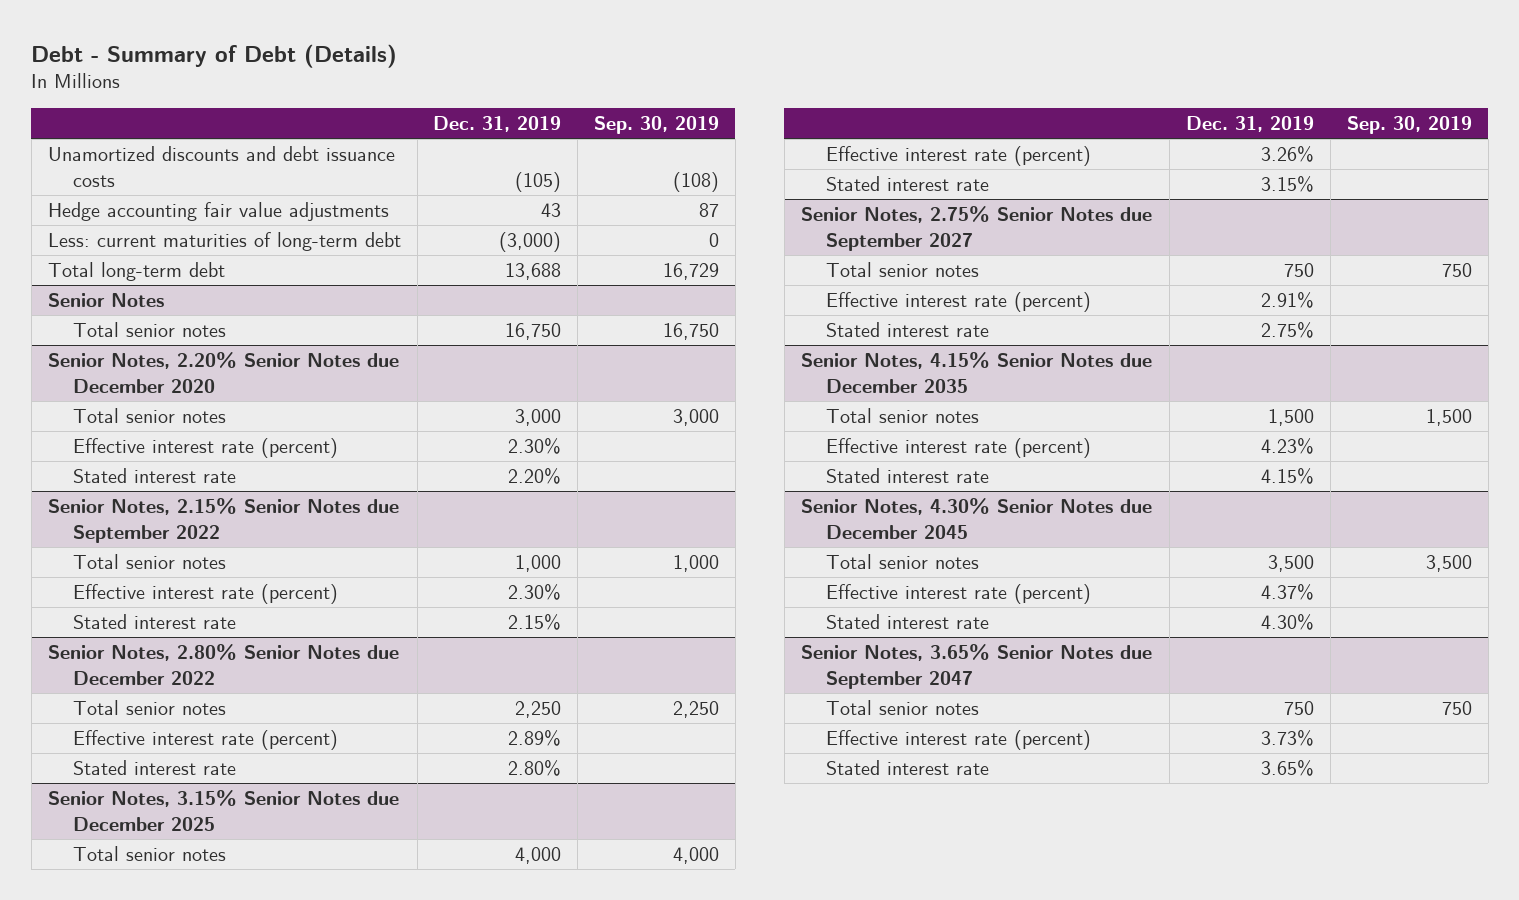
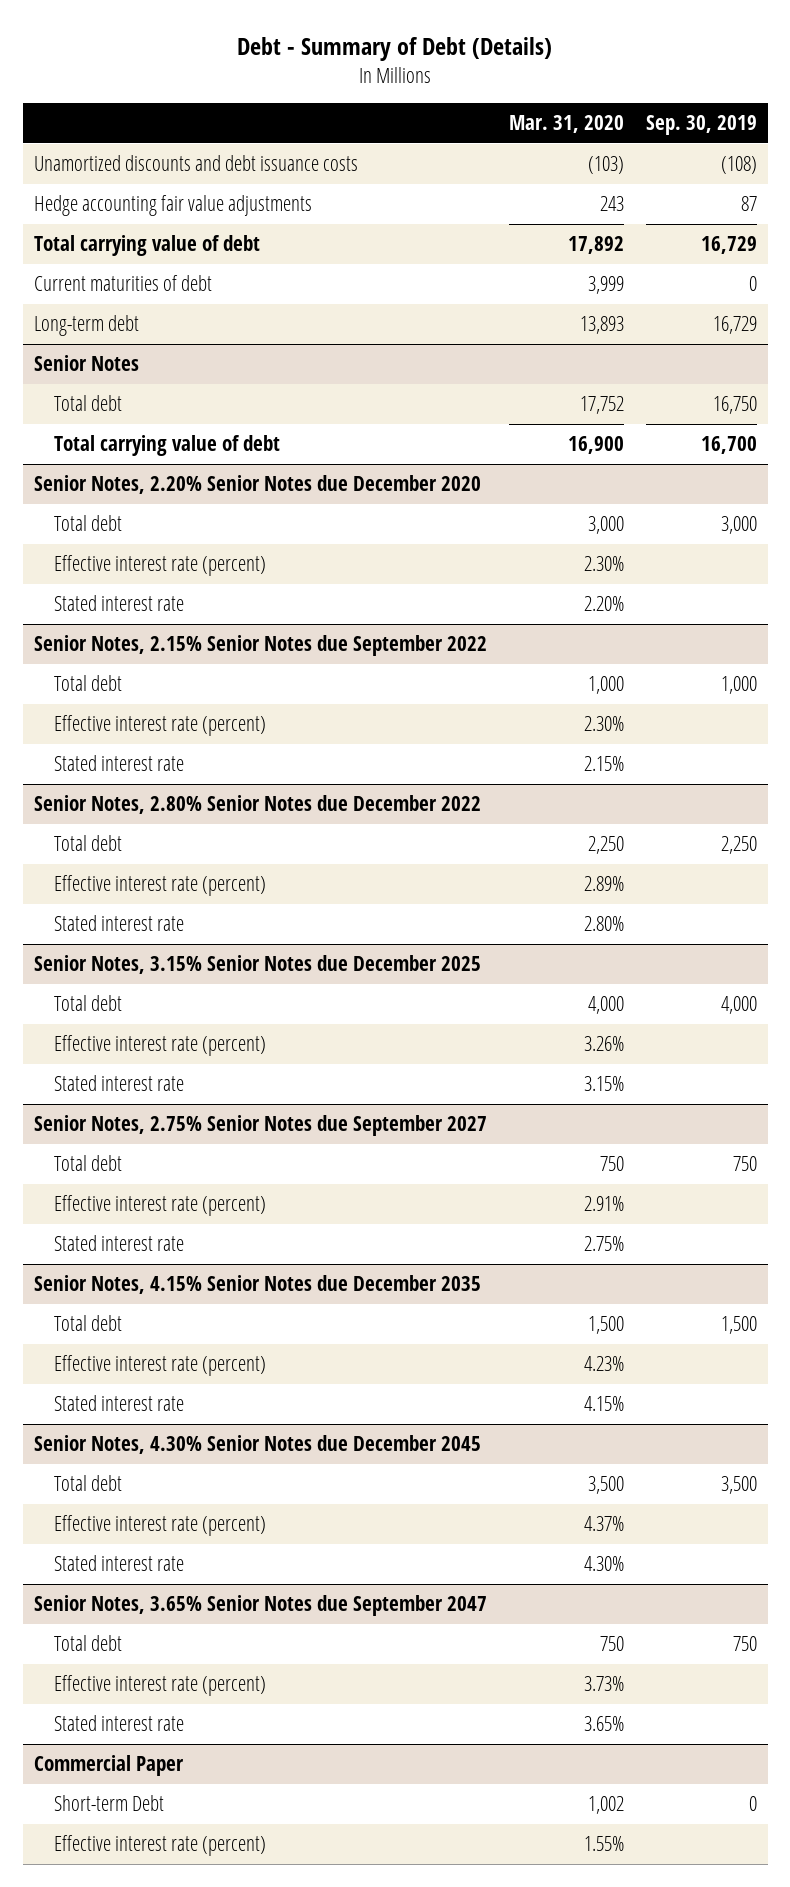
[433,116,562,133] Dec. 31, 2019 -> none
none -> [508,115,624,134] Mar. 31, 2020
none -> [33,235,260,257] Total carrying value of debt
[47,232,401,252] Less: current maturities of long-term debt -> [33,275,212,292] Current maturities of debt
[47,262,225,282] Total long-term debt -> [33,315,139,337] Long-term debt
[72,322,226,338] Total senior notes -> [54,395,123,412] Total debt
none -> [54,435,281,457] Total carrying value of debt
[72,408,226,424] Total senior notes -> [54,515,123,532] Total debt
[72,554,226,570] Total senior notes -> [54,675,123,692] Total debt
[72,700,226,716] Total senior notes -> [54,835,123,852] Total debt
[72,846,226,862] Total senior notes -> [54,995,123,1012] Total debt
[825,262,979,278] Total senior notes -> [54,1155,123,1172] Total debt
[825,408,979,424] Total senior notes -> [54,1315,123,1332] Total debt
[825,554,979,570] Total senior notes -> [54,1475,123,1492] Total debt
[825,700,979,716] Total senior notes -> [54,1635,123,1652] Total debt
none -> [33,1755,184,1777] Commercial Paper
none -> [54,1795,165,1812] Short-term Debt
none -> [54,1835,267,1857] Effective interest rate (percent)

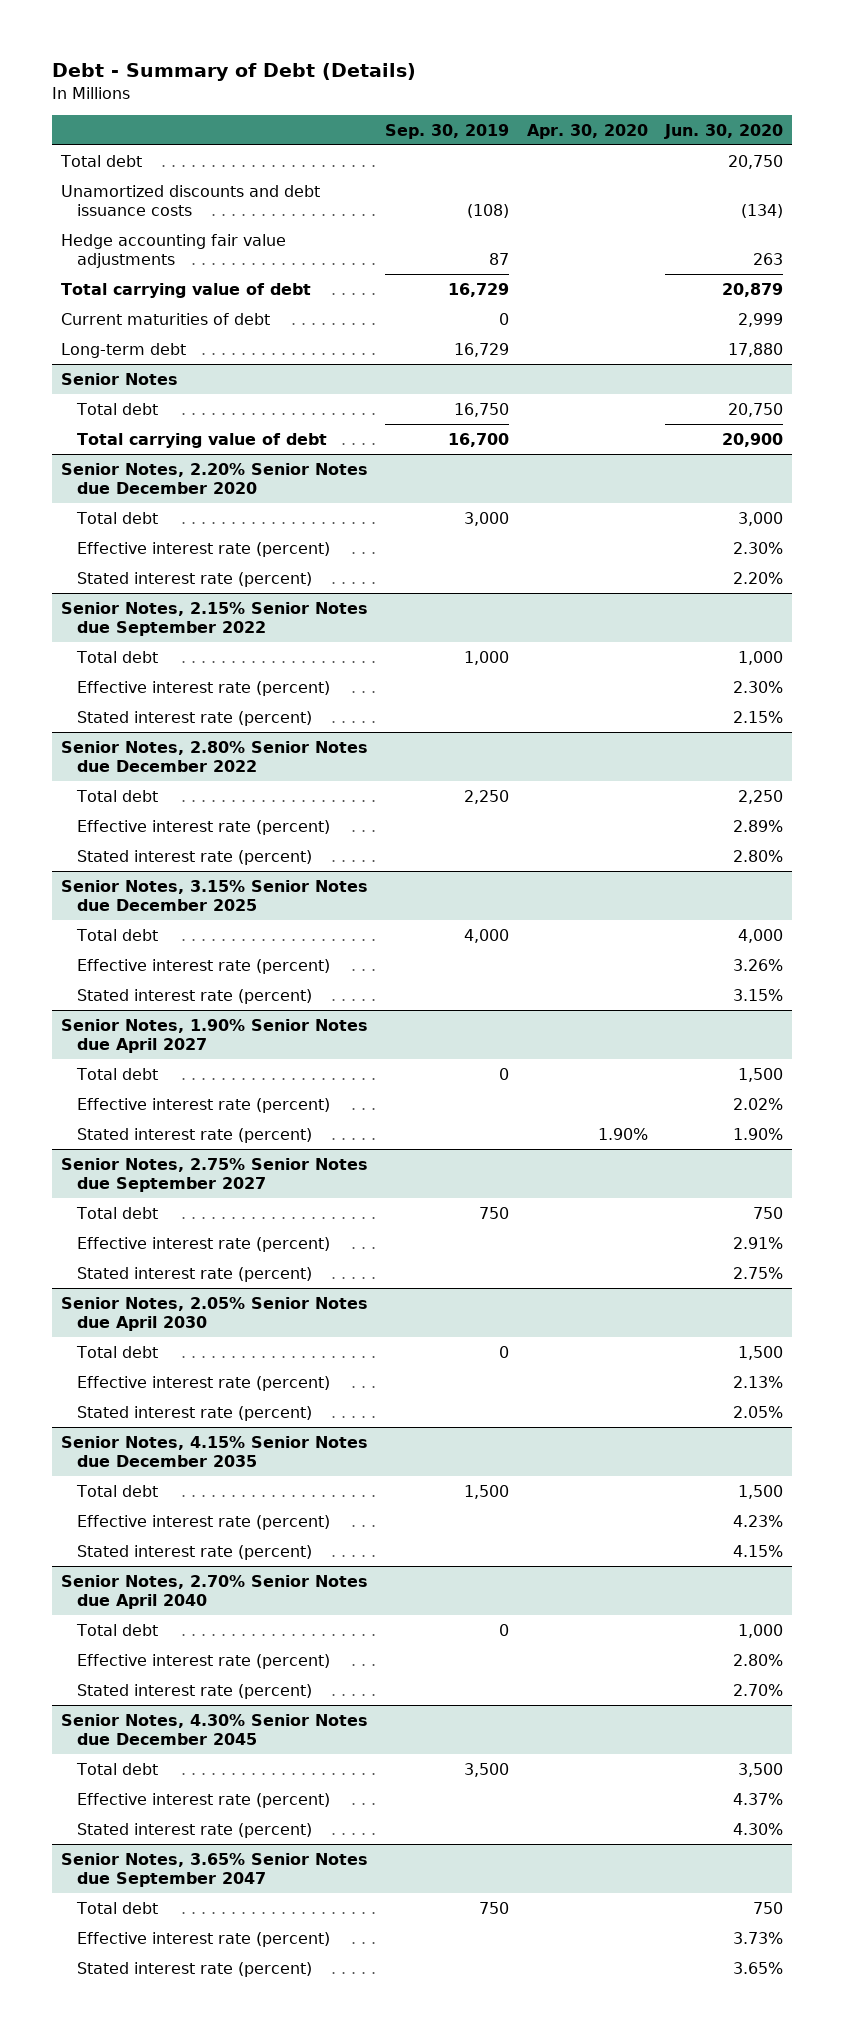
[508,115,624,134] Mar. 31, 2020 -> none
none -> [526,123,648,139] Apr. 30, 2020
none -> [664,123,784,139] Jun. 30, 2020
none -> [59,154,142,167] Total debt
[54,595,185,612] Stated interest rate -> [77,571,313,587] Stated interest rate (percent)
[54,755,185,772] Stated interest rate -> [77,710,313,726] Stated interest rate (percent)
[54,915,185,932] Stated interest rate -> [77,849,313,865] Stated interest rate (percent)
[54,1075,185,1092] Stated interest rate -> [77,988,313,1004] Stated interest rate (percent)
none -> [60,1018,368,1054] Senior Notes, 1.90% Senior Notes due April 2027
none -> [76,1067,159,1080] Total debt
none -> [77,1097,331,1113] Effective interest rate (percent)
none -> [77,1127,313,1143] Stated interest rate (percent)
[54,1235,185,1252] Stated interest rate -> [77,1266,313,1282] Stated interest rate (percent)
none -> [60,1296,368,1332] Senior Notes, 2.05% Senior Notes due April 2030
none -> [76,1345,159,1358] Total debt
none -> [77,1375,331,1391] Effective interest rate (percent)
none -> [77,1405,313,1421] Stated interest rate (percent)
[54,1395,185,1412] Stated interest rate -> [77,1544,313,1560] Stated interest rate (percent)
none -> [60,1574,368,1610] Senior Notes, 2.70% Senior Notes due April 2040
none -> [76,1623,159,1636] Total debt
none -> [77,1653,331,1669] Effective interest rate (percent)
none -> [77,1683,313,1699] Stated interest rate (percent)
[54,1555,185,1572] Stated interest rate -> [77,1822,313,1838] Stated interest rate (percent)
[33,1755,184,1777] Commercial Paper -> none
[54,1795,165,1812] Short-term Debt -> none
[54,1835,267,1857] Effective interest rate (percent) -> none
[54,1715,185,1732] Stated interest rate -> [77,1961,313,1977] Stated interest rate (percent)

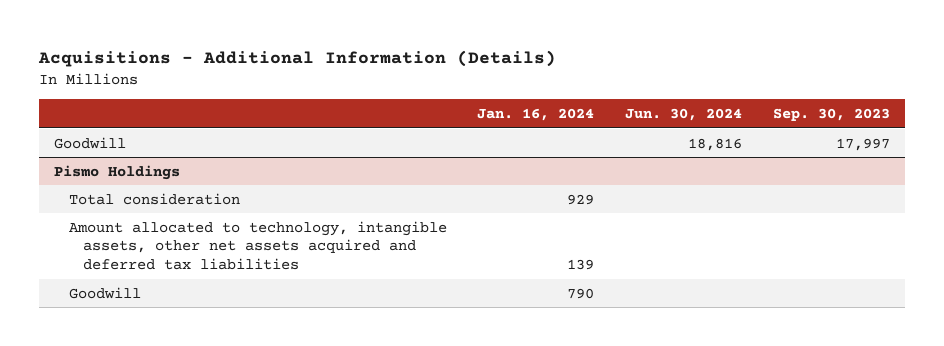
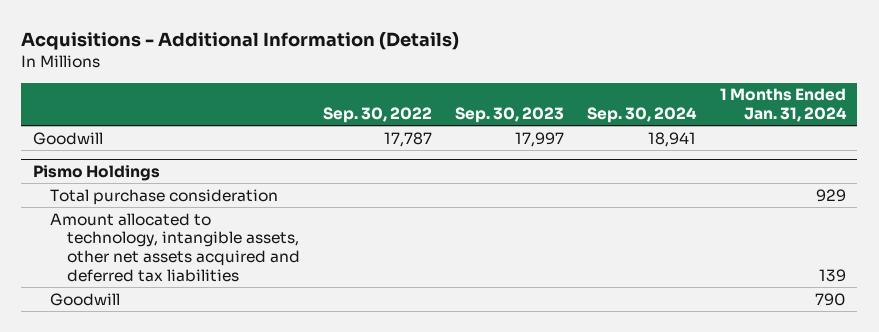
[477,108,595,122] Jan. 16, 2024 -> none
[624,108,742,122] Jun. 30, 2024 -> none
none -> [323,107,433,124] Sep. 30, 2022
none -> [587,107,698,124] Sep. 30, 2024
none -> [719,88,847,123] 1 Months Ended Jan. 31, 2024
[68,192,240,205] Total consideration -> [49,188,278,205] Total purchase consideration

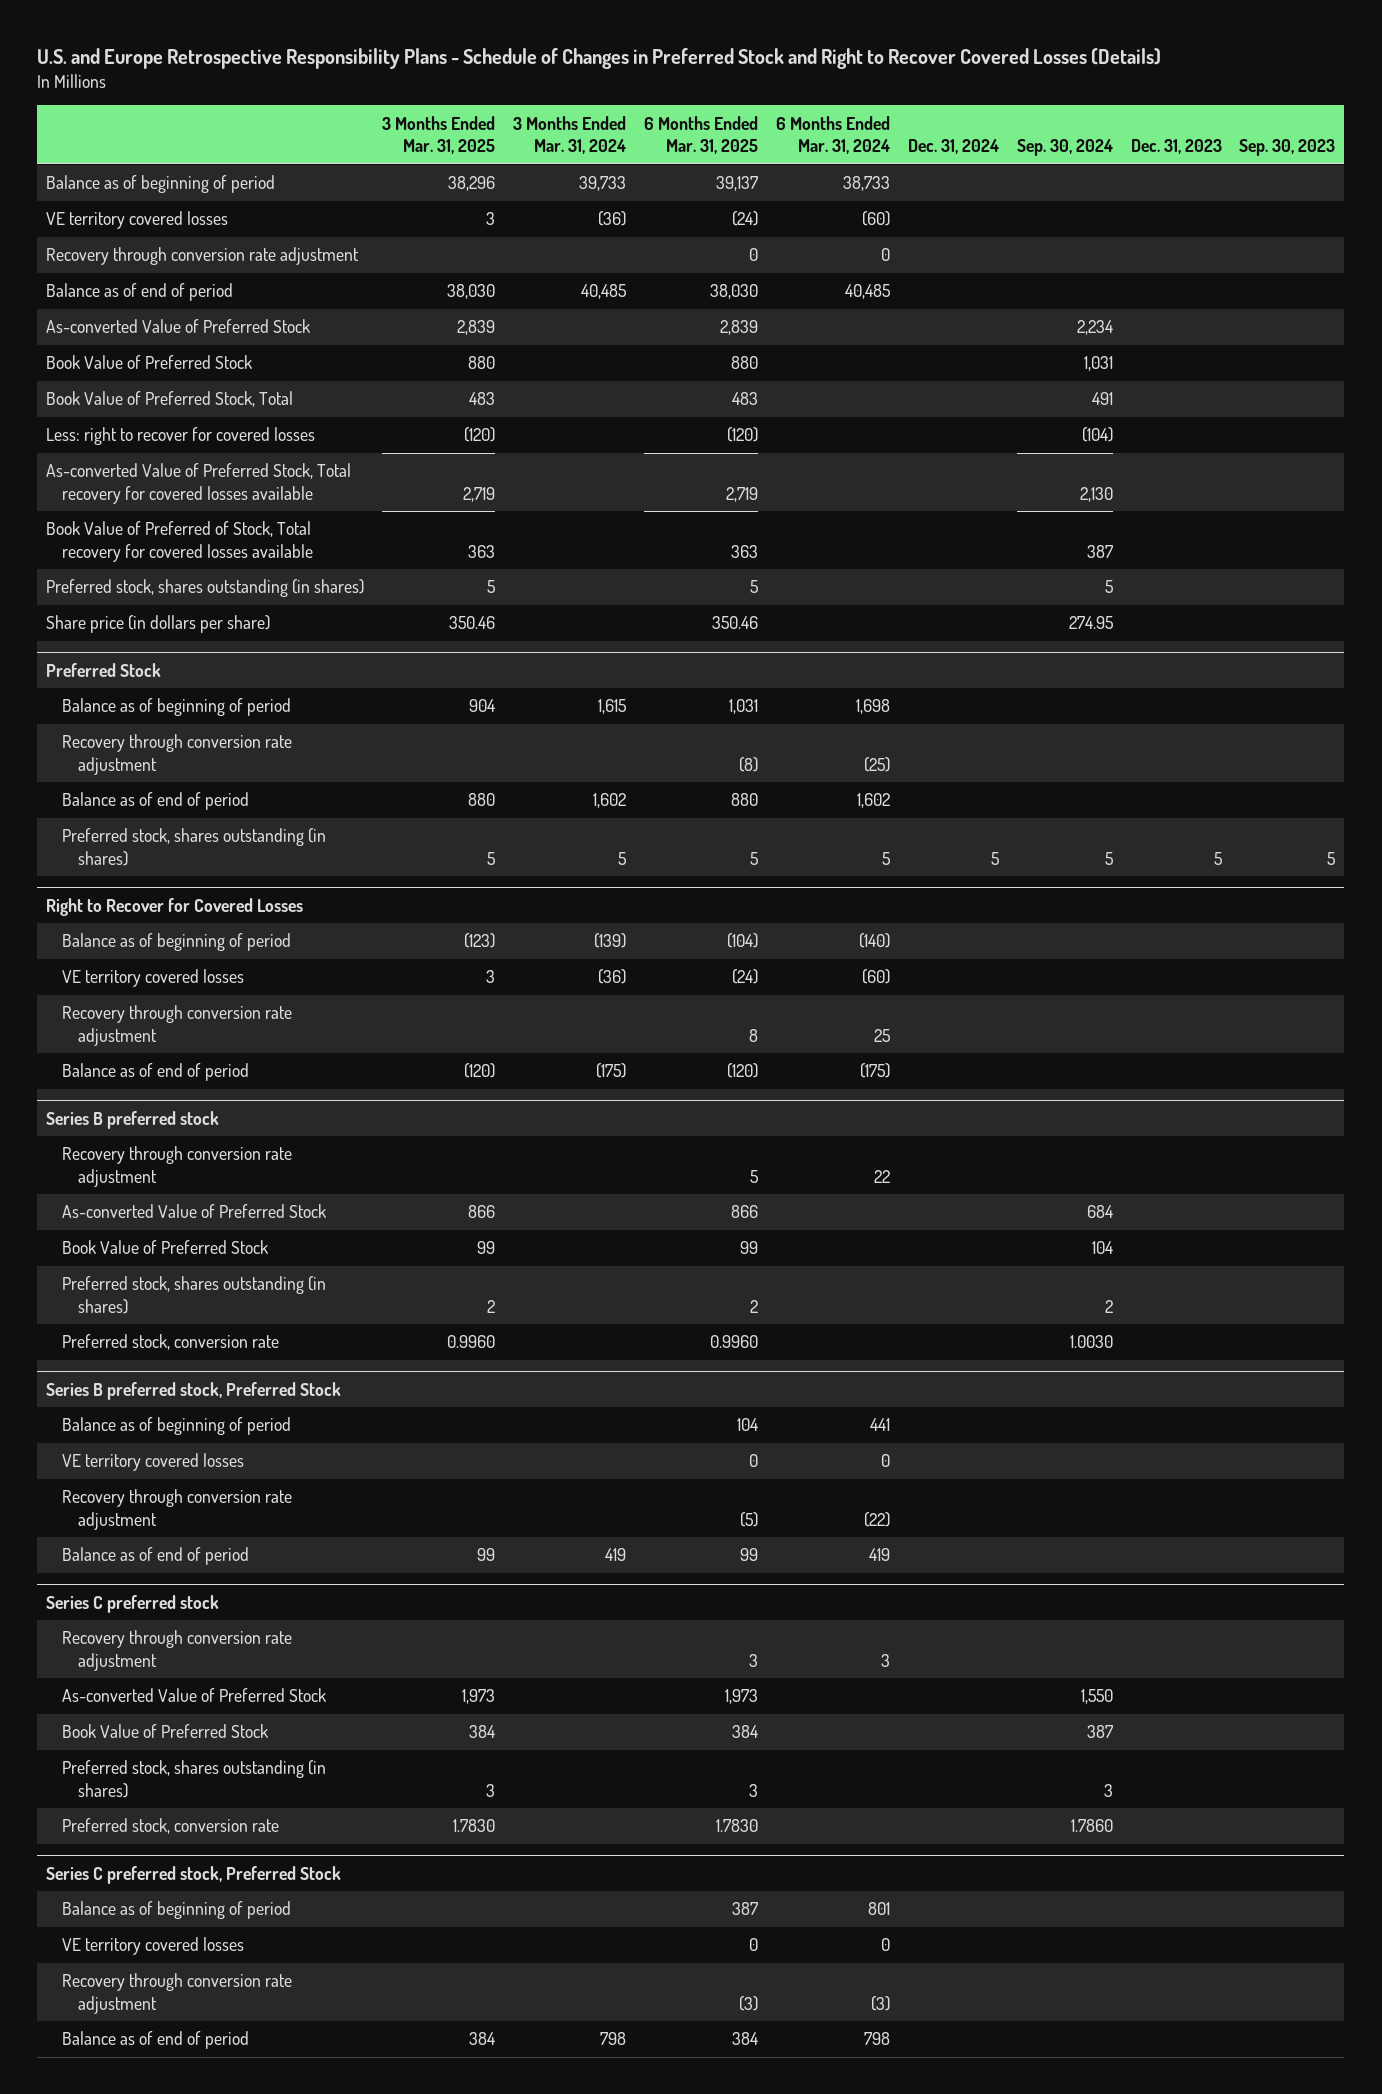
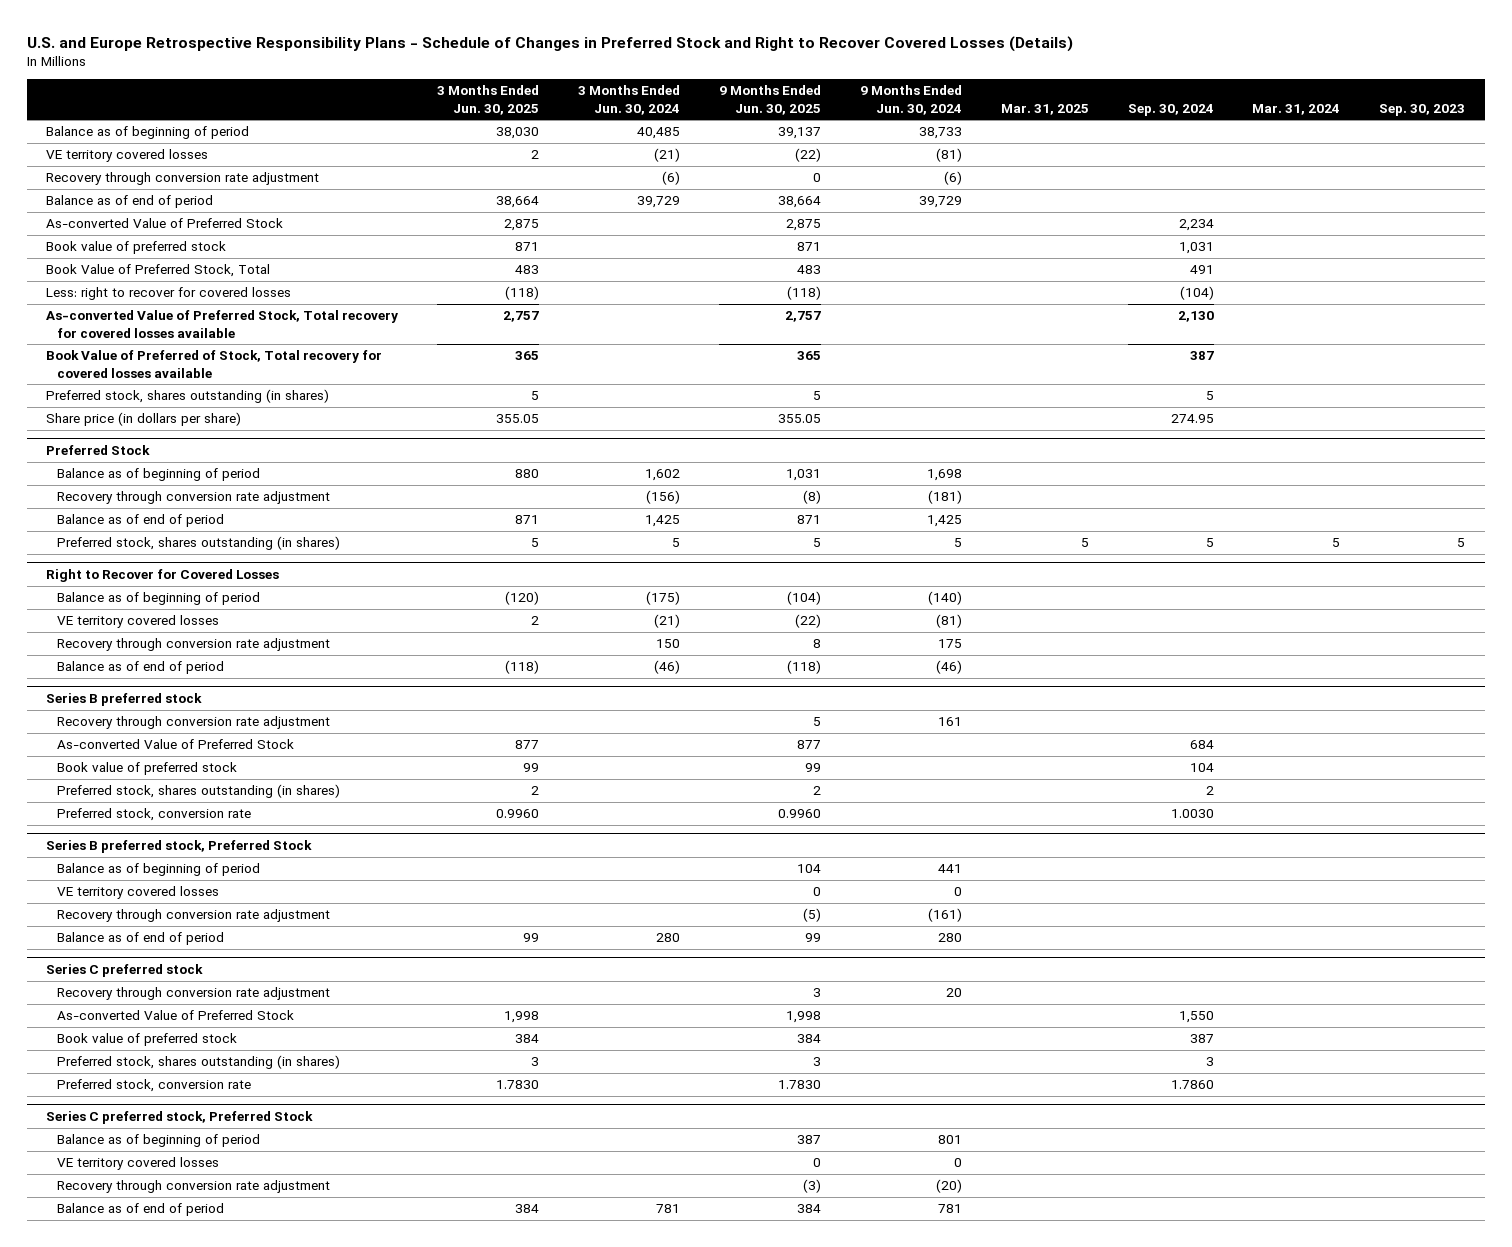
[382,115,496,154] 3 Months Ended Mar. 31, 2025 -> none
[513,115,627,154] 3 Months Ended Mar. 31, 2024 -> none
[644,115,759,154] 6 Months Ended Mar. 31, 2025 -> none
[775,115,890,154] 6 Months Ended Mar. 31, 2024 -> none
[907,138,999,154] Dec. 31, 2024 -> none
[1130,138,1222,154] Dec. 31, 2023 -> none
none -> [437,85,540,115] 3 Months Ended Jun. 30, 2025
none -> [578,85,681,115] 3 Months Ended Jun. 30, 2024
none -> [718,85,821,115] 9 Months Ended Jun. 30, 2025
none -> [859,85,962,115] 9 Months Ended Jun. 30, 2024
none -> [1000,103,1089,115] Mar. 31, 2025
none -> [1252,103,1341,115] Mar. 31, 2024
[46,355,253,370] Book Value of Preferred Stock -> [46,241,227,255] Book value of preferred stock
[62,1240,269,1255] Book Value of Preferred Stock -> [57,762,238,776] Book value of preferred stock
[62,1724,269,1739] Book Value of Preferred Stock -> [57,1033,238,1047] Book value of preferred stock

